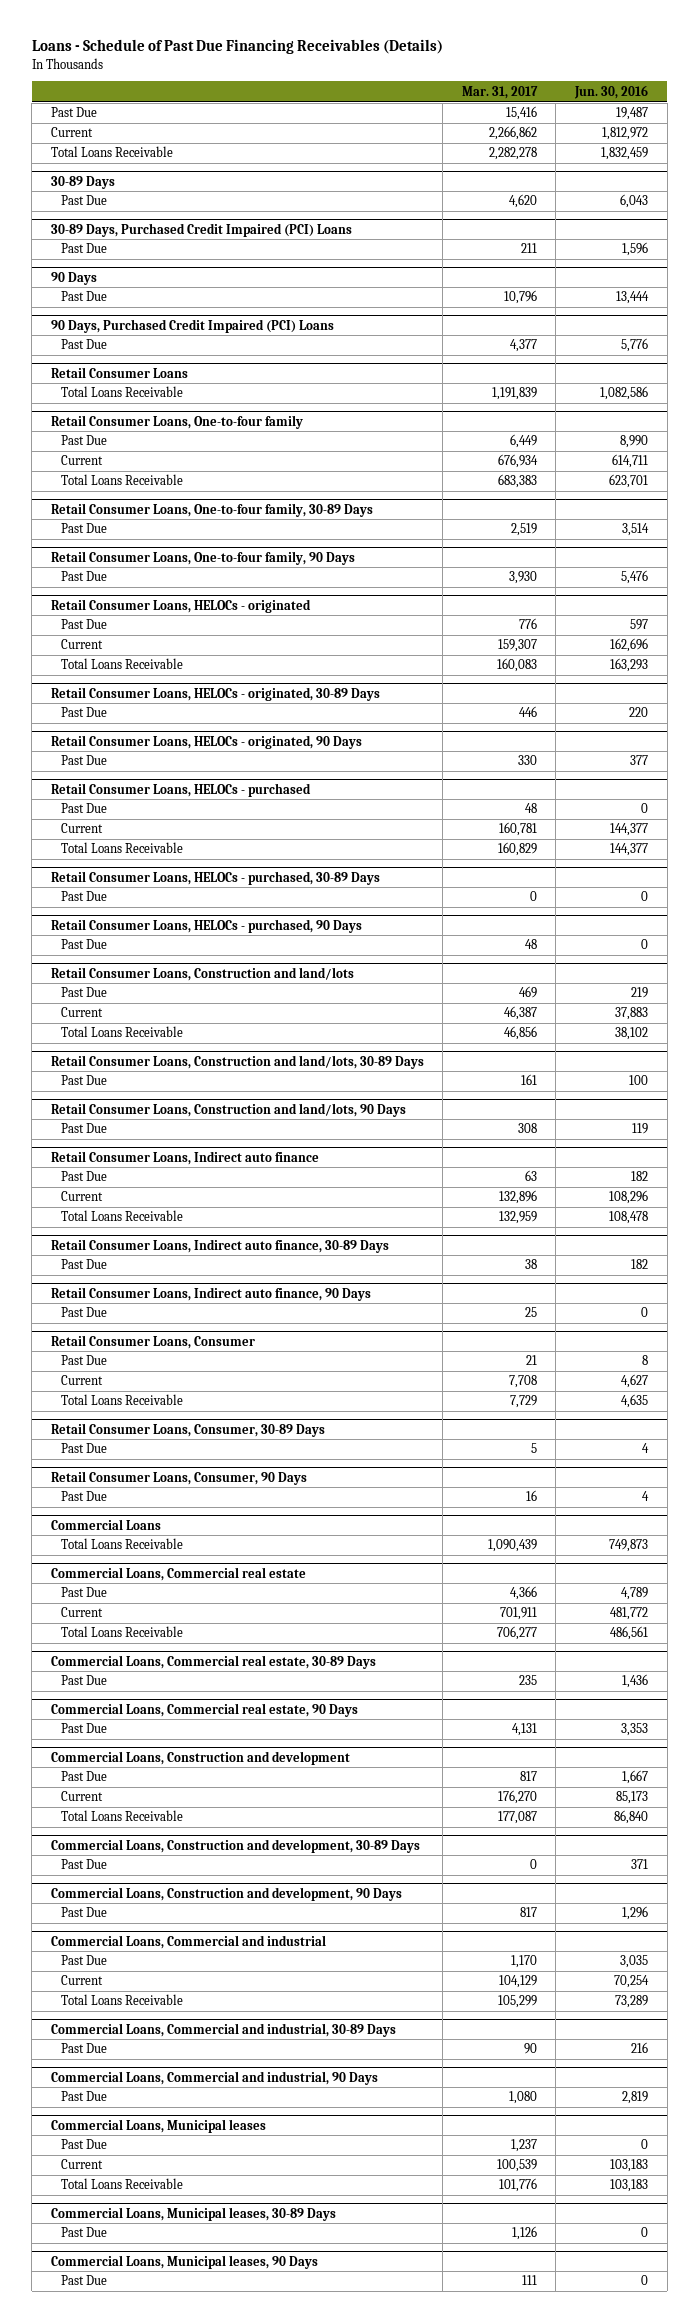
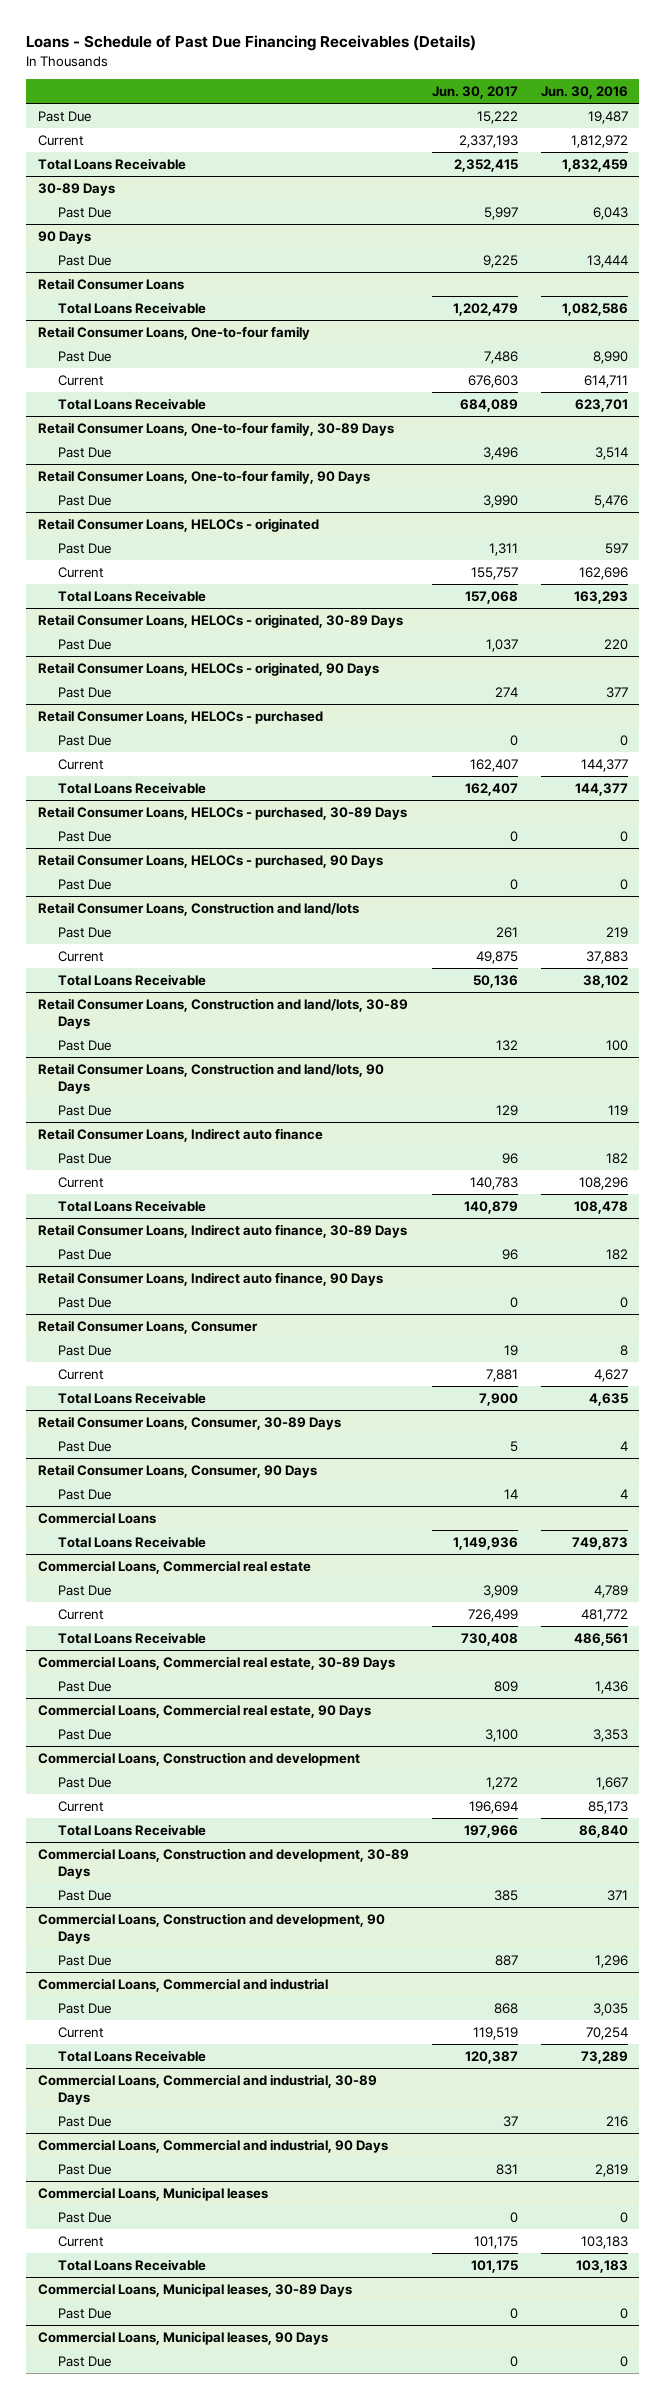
[461,85,538,99] Mar. 31, 2017 -> none
none -> [431,86,518,100] Jun. 30, 2017
[50,222,352,237] 30-89 Days, Purchased Credit Impaired (PCI) Loans -> none
[61,243,108,254] Past Due -> none
[50,318,334,333] 90 Days, Purchased Credit Impaired (PCI) Loans -> none
[61,339,108,350] Past Due -> none

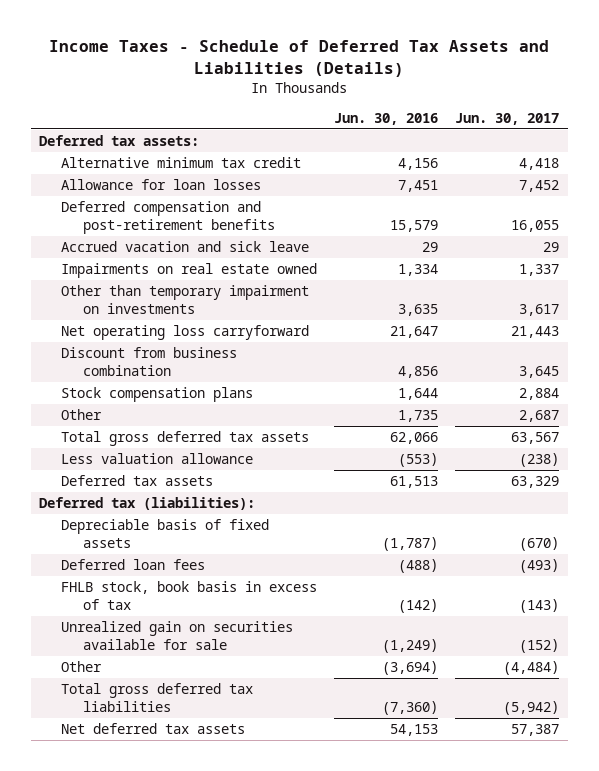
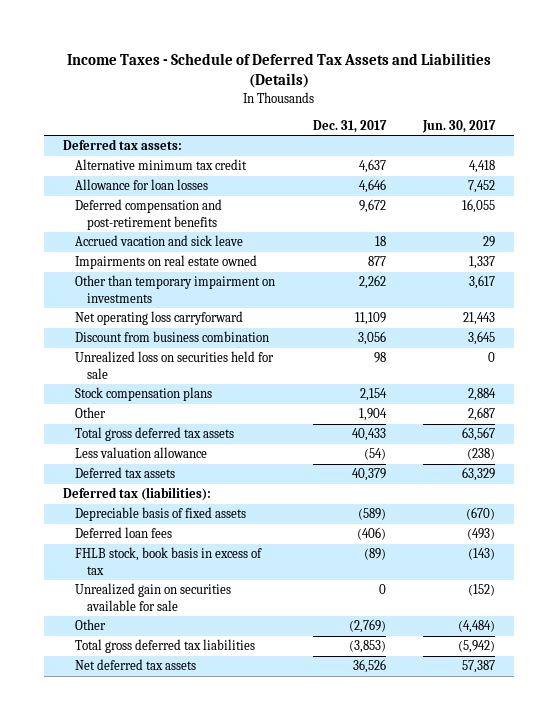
[334,112,439,125] Jun. 30, 2016 -> none
none -> [312,119,387,133] Dec. 31, 2017
none -> [75,351,275,379] Unrealized loss on securities held for sale

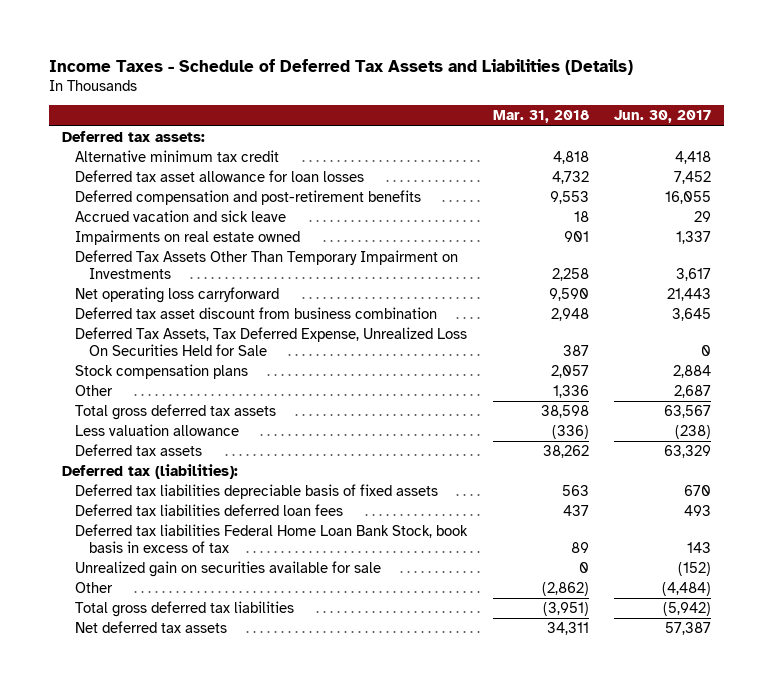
[312,119,387,133] Dec. 31, 2017 -> none
none -> [492,110,589,124] Mar. 31, 2018
[75,179,209,191] Allowance for loan losses -> [75,169,365,182] Deferred tax asset allowance for loan losses
[75,275,276,303] Other than temporary impairment on investments -> [75,249,459,279] Deferred Tax Assets Other Than Temporary Impairment on Investments
[75,331,270,343] Discount from business combination -> [75,306,438,319] Deferred tax asset discount from business combination
[75,351,275,379] Unrealized loss on securities held for sale -> [75,326,468,356] Deferred Tax Assets, Tax Deferred Expense, Unrealized Loss On Securities Held for Sale
[75,507,247,522] Depreciable basis of fixed assets -> [75,483,439,499] Deferred tax liabilities depreciable basis of fixed assets
[465,507,495,521] (670) -> [684,484,712,496] 670
[75,527,173,539] Deferred loan fees -> [75,503,344,516] Deferred tax liabilities deferred loan fees
[466,528,495,541] (493) -> [684,504,712,516] 493
[75,547,263,575] FHLB stock, book basis in excess of tax -> [75,523,469,553] Deferred tax liabilities Federal Home Loan Bank Stock, book basis in excess of tax
[467,548,495,561] (143) -> [687,541,712,553] 143

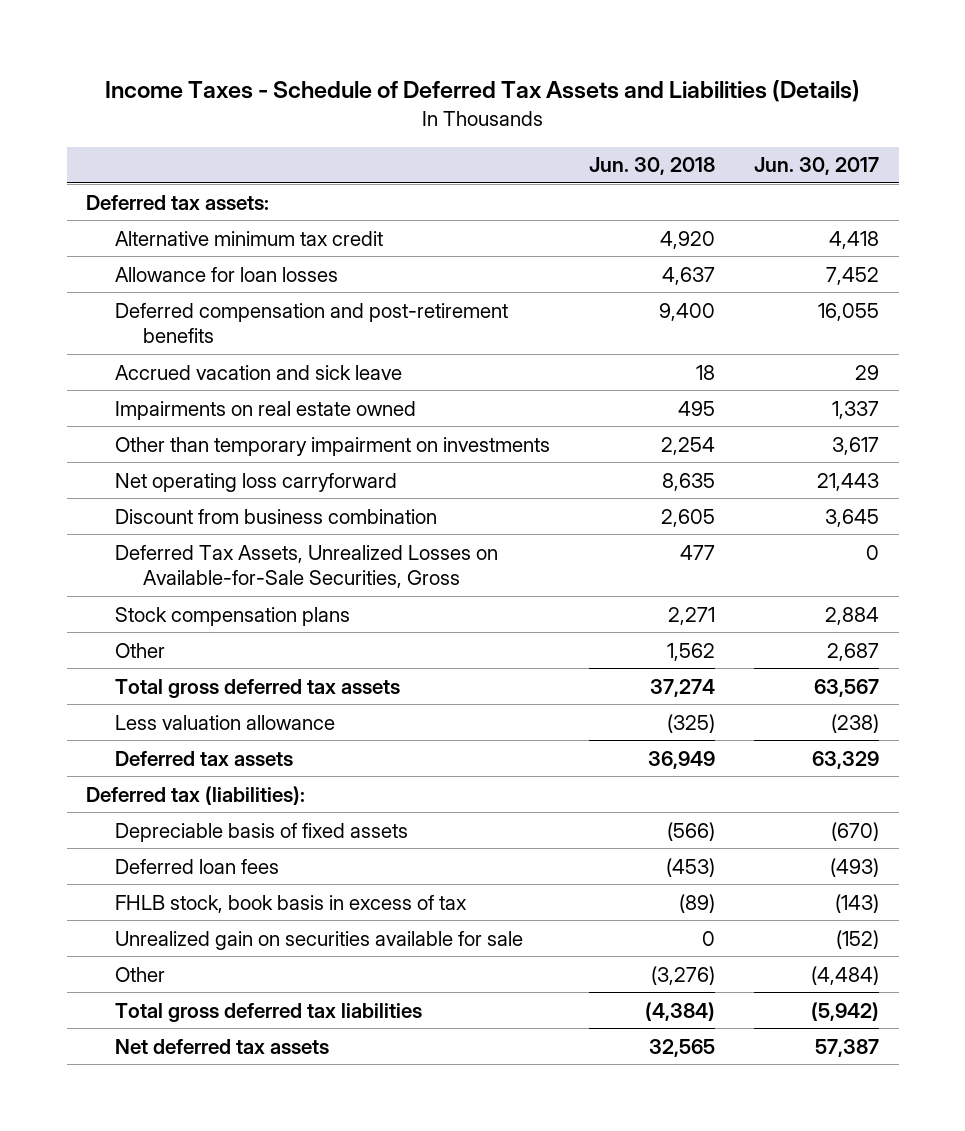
[492,110,589,124] Mar. 31, 2018 -> none
none -> [588,157,715,176] Jun. 30, 2018
[75,169,365,182] Deferred tax asset allowance for loan losses -> [114,266,338,282] Allowance for loan losses
[75,249,459,279] Deferred Tax Assets Other Than Temporary Impairment on Investments -> [114,436,550,456] Other than temporary impairment on investments
[75,306,438,319] Deferred tax asset discount from business combination -> [114,508,437,524] Discount from business combination
[75,326,468,356] Deferred Tax Assets, Tax Deferred Expense, Unrealized Loss On Securities Held for Sale -> [114,544,498,589] Deferred Tax Assets, Unrealized Losses on Available-for-Sale Securities, Gross
[75,483,439,499] Deferred tax liabilities depreciable basis of fixed assets -> [114,822,408,842] Depreciable basis of fixed assets
[684,484,712,496] 670 -> [831,821,880,841] (670)
[75,503,344,516] Deferred tax liabilities deferred loan fees -> [114,858,279,874] Deferred loan fees
[684,504,712,516] 493 -> [830,857,880,877] (493)
[75,523,469,553] Deferred tax liabilities Federal Home Loan Bank Stock, book basis in excess of tax -> [114,894,467,913] FHLB stock, book basis in excess of tax
[687,541,712,553] 143 -> [835,893,880,913] (143)

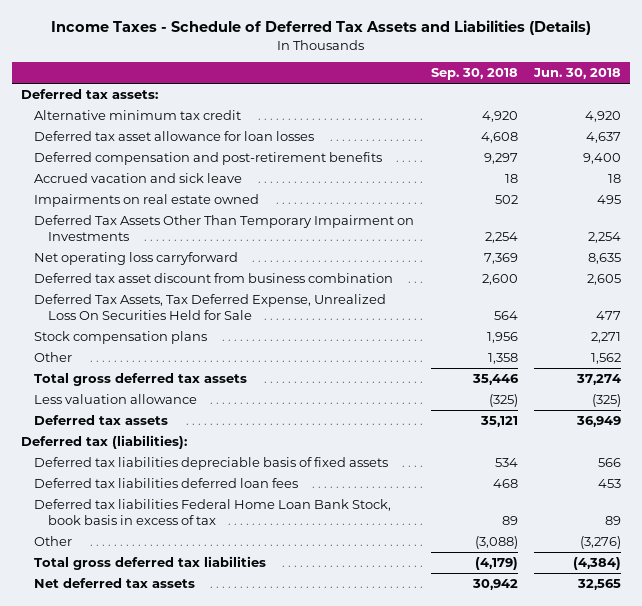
[754,157,880,176] Jun. 30, 2017 -> none
none -> [430,68,518,81] Sep. 30, 2018
[114,266,338,282] Allowance for loan losses -> [34,131,315,142] Deferred tax asset allowance for loan losses
[114,436,550,456] Other than temporary impairment on investments -> [34,215,415,241] Deferred Tax Assets Other Than Temporary Impairment on Investments
[114,508,437,524] Discount from business combination -> [34,273,394,284] Deferred tax asset discount from business combination
[114,544,498,589] Deferred Tax Assets, Unrealized Losses on Available-for-Sale Securities, Gross -> [34,294,387,320] Deferred Tax Assets, Tax Deferred Expense, Unrealized Loss On Securities Held for Sale
[114,930,523,950] Unrealized gain on securities available for sale -> none
[114,822,408,842] Depreciable basis of fixed assets -> [34,457,389,471] Deferred tax liabilities depreciable basis of fixed assets
[666,821,715,841] (566) -> [598,458,622,468] 566
[114,858,279,874] Deferred loan fees -> [34,478,299,489] Deferred tax liabilities deferred loan fees
[665,857,715,877] (453) -> [598,479,622,489] 453
[114,894,467,913] FHLB stock, book basis in excess of tax -> [34,499,392,525] Deferred tax liabilities Federal Home Loan Bank Stock, book basis in excess of tax
[678,893,715,913] (89) -> [605,515,622,525] 89

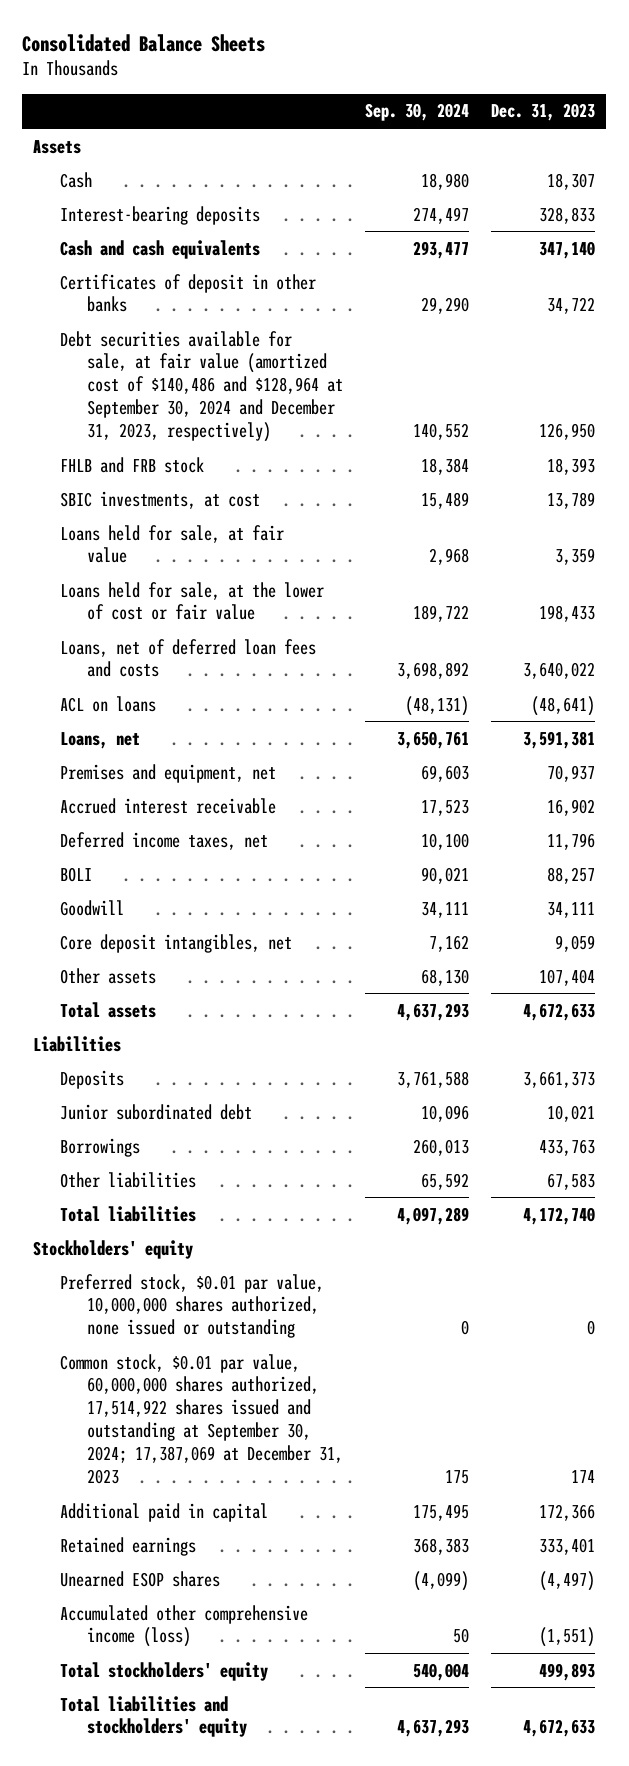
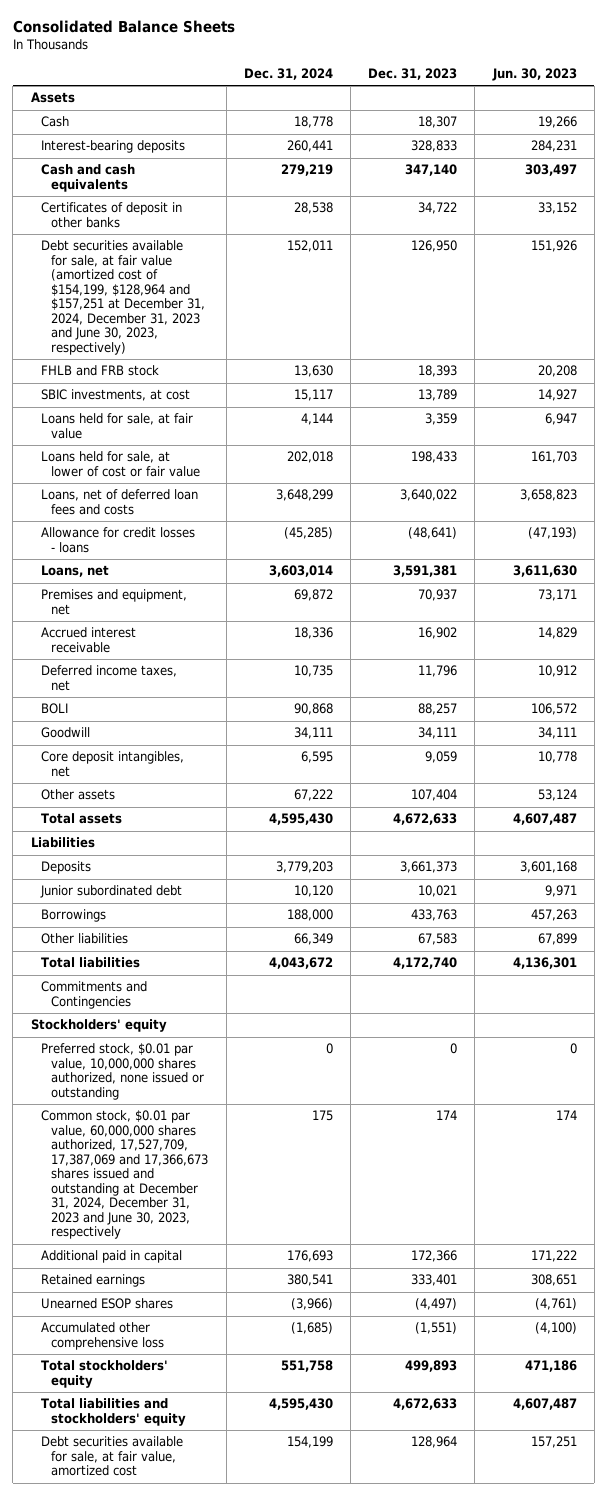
[365,103,470,122] Sep. 30, 2024 -> none
none -> [243,68,333,81] Dec. 31, 2024
none -> [491,68,577,82] Jun. 30, 2023
[60,330,344,442] Debt securities available for sale, at fair value (amortized cost of $140,486 and $128,964 at September 30, 2024 and December 31, 2023, respectively) -> [40,240,206,355] Debt securities available for sale, at fair value (amortized cost of $154,199, $128,964 and $157,251 at December 31, 2024, December 31, 2023 and June 30, 2023, respectively)
[60,581,325,621] Loans held for sale, at the lower of cost or fair value -> [40,451,201,477] Loans held for sale, at lower of cost or fair value
[60,695,157,712] ACL on loans -> [40,527,195,553] Allowance for credit losses - loans
none -> [40,981,147,1009] Commitments and Contingencies
[60,1353,344,1484] Common stock, $0.01 par value, 60,000,000 shares authorized, 17,514,922 shares issued and outstanding at September 30, 2024; 17,387,069 at December 31, 2023 -> [40,1110,209,1240] Common stock, $0.01 par value, 60,000,000 shares authorized, 17,527,709, 17,387,069 and 17,366,673 shares issued and outstanding at December 31, 2024, December 31, 2023 and June 30, 2023, respectively
[60,1604,309,1648] Accumulated other comprehensive income (loss) -> [40,1322,165,1350] Accumulated other comprehensive loss
none -> [40,1436,183,1477] Debt securities available for sale, at fair value, amortized cost

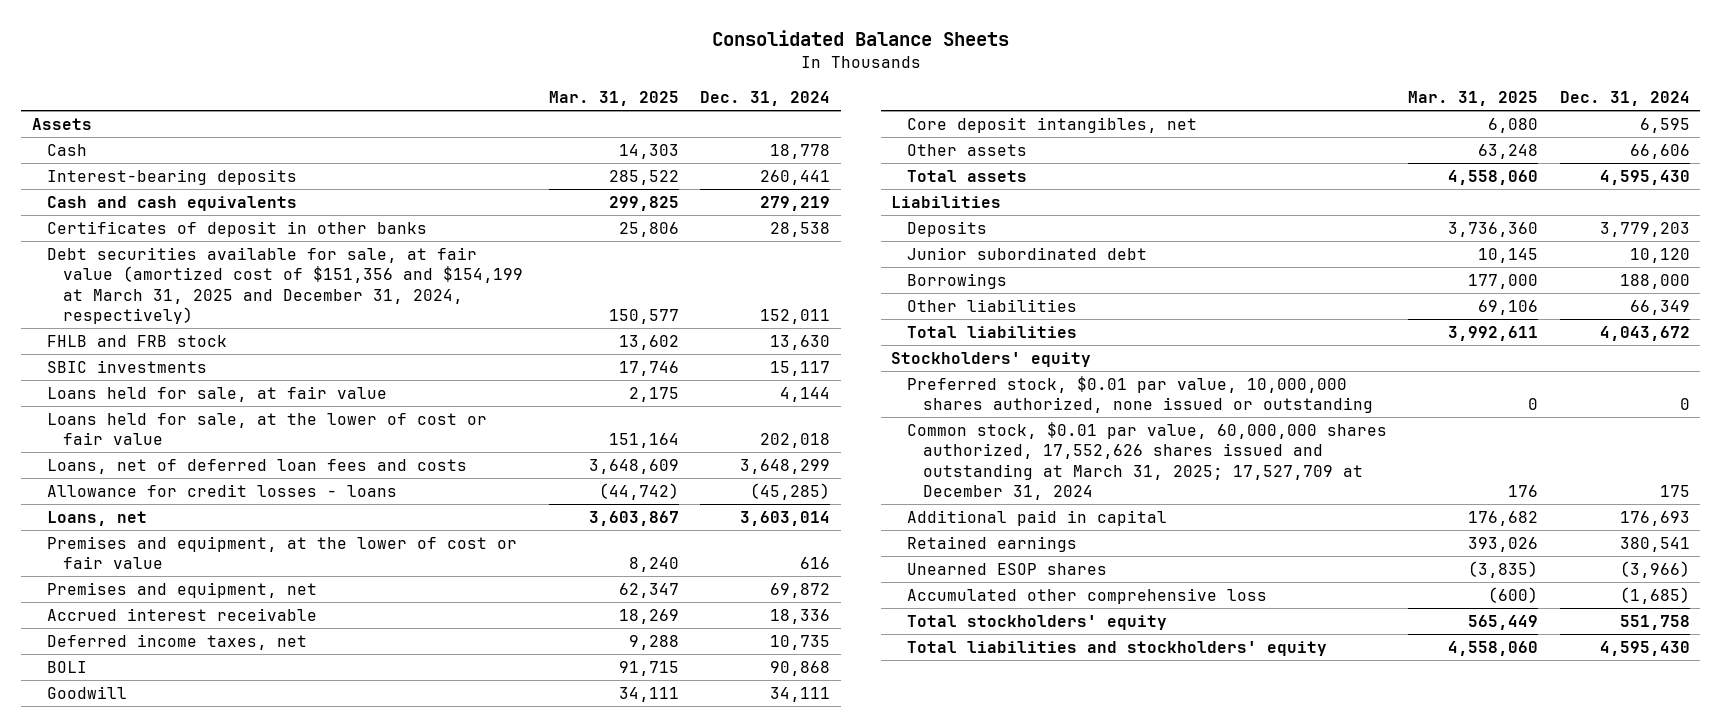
[368,68,458,81] Dec. 31, 2023 -> none
[491,68,577,82] Jun. 30, 2023 -> none
none -> [548,90,679,106] Mar. 31, 2025
[40,240,206,355] Debt securities available for sale, at fair value (amortized cost of $154,199, $128,964 and $157,251 at December 31, 2024, December 31, 2023 and June 30, 2023, respectively) -> [47,246,524,325] Debt securities available for sale, at fair value (amortized cost of $151,356 and $154,199 at March 31, 2025 and December 31, 2024, respectively)
[40,389,190,402] SBIC investments, at cost -> [47,359,208,373] SBIC investments
[40,451,201,477] Loans held for sale, at lower of cost or fair value -> [47,412,488,446] Loans held for sale, at the lower of cost or fair value
none -> [47,535,518,570] Premises and equipment, at the lower of cost or fair value
[293,789,333,802] 67,222 -> [1629,143,1690,159] 66,606
[40,981,147,1009] Commitments and Contingencies -> none
[40,1110,209,1240] Common stock, $0.01 par value, 60,000,000 shares authorized, 17,527,709, 17,387,069 and 17,366,673 shares issued and outstanding at December 31, 2024, December 31, 2023 and June 30, 2023, respectively -> [907,421,1388,501] Common stock, $0.01 par value, 60,000,000 shares authorized, 17,552,626 shares issued and outstanding at March 31, 2025; 17,527,709 at December 31, 2024
[40,1436,183,1477] Debt securities available for sale, at fair value, amortized cost -> none

